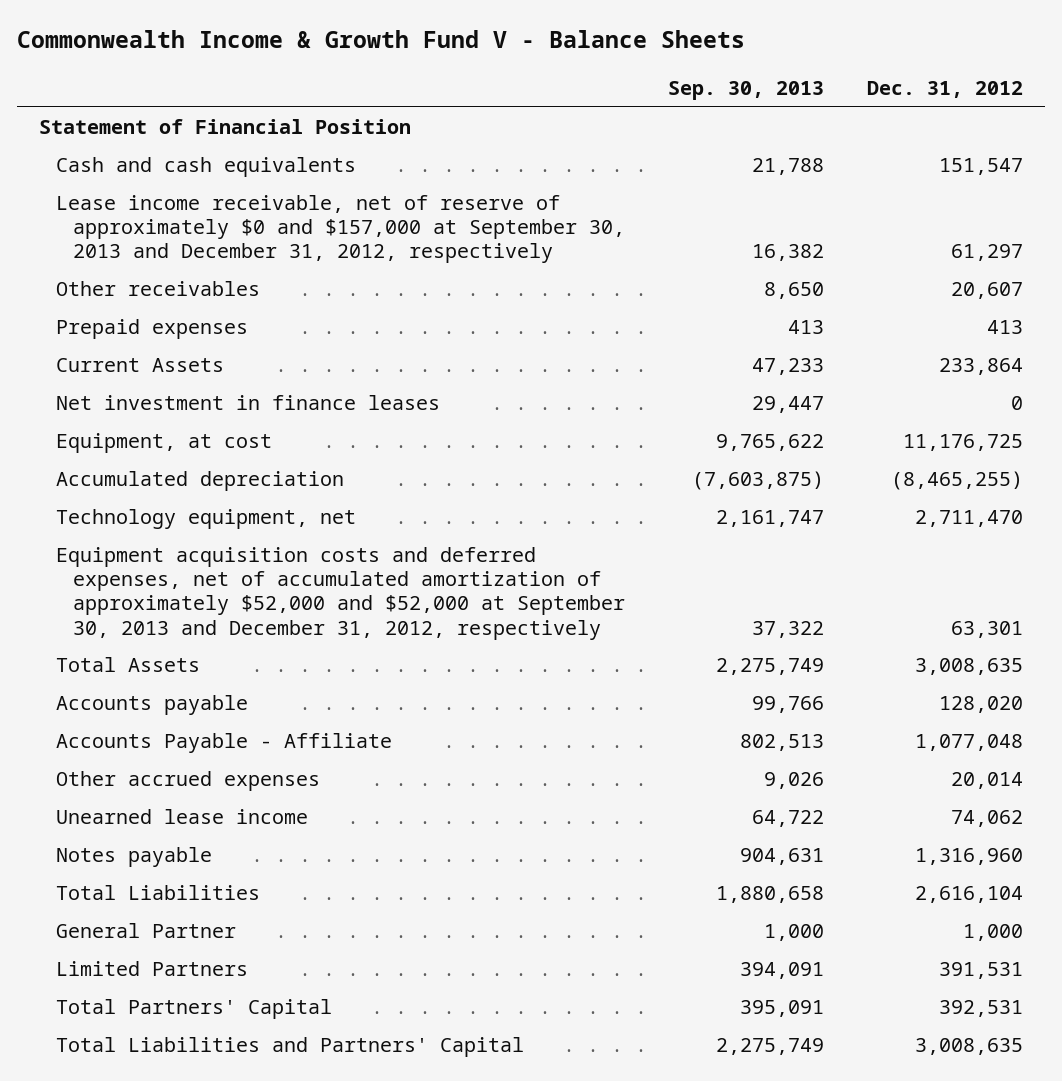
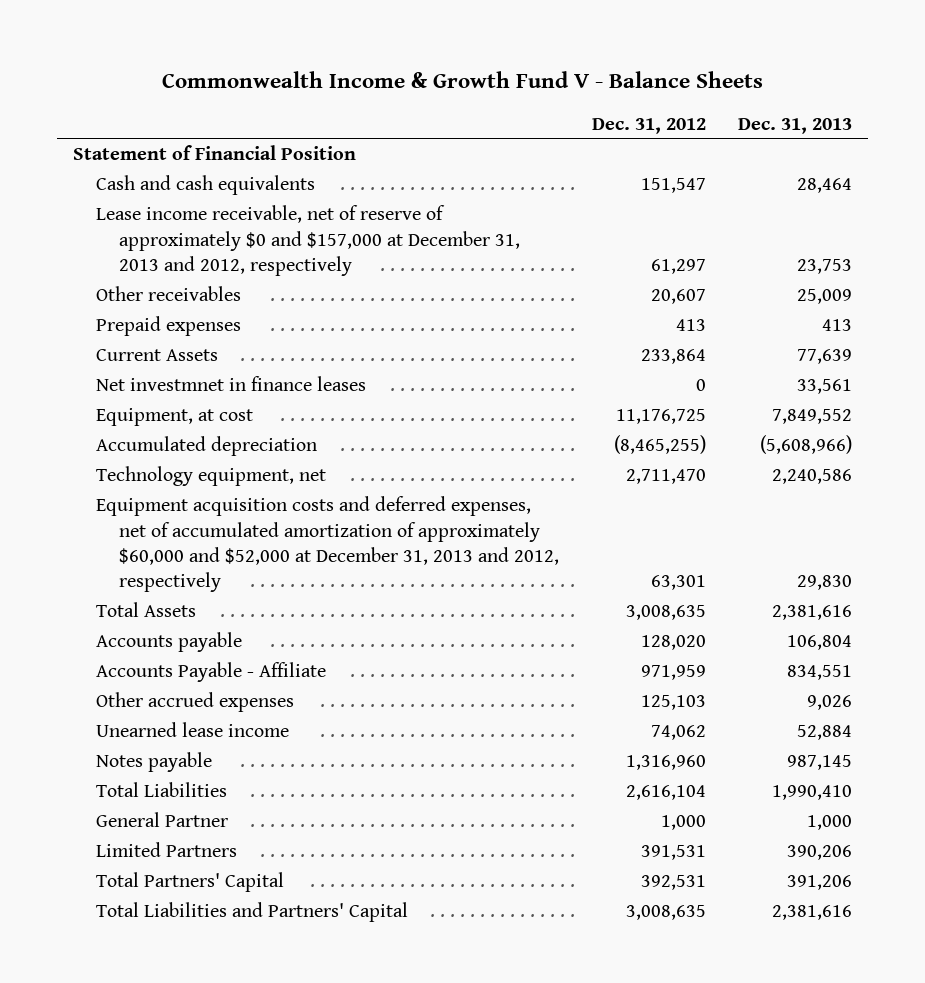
[668,80,825,100] Sep. 30, 2013 -> none
none -> [737,117,852,134] Dec. 31, 2013
[55,195,626,264] Lease income receivable, net of reserve of approximately $0 and $157,000 at September 30, 2013 and December 31, 2012, respectively -> [96,205,521,277] Lease income receivable, net of reserve of approximately $0 and $157,000 at December 31, 2013 and 2012, respectively
[55,395,440,411] Net investment in finance leases -> [96,376,367,392] Net investmnet in finance leases
[55,547,626,640] Equipment acquisition costs and deferred expenses, net of accumulated amortization of approximately $52,000 and $52,000 at September 30, 2013 and December 31, 2012, respectively -> [96,496,560,593] Equipment acquisition costs and deferred expenses, net of accumulated amortization of approximately $60,000 and $52,000 at December 31, 2013 and 2012, respectively
[915,734,1024,752] 1,077,048 -> [640,665,706,681] 971,959
[951,772,1024,790] 20,014 -> [640,695,706,711] 125,103

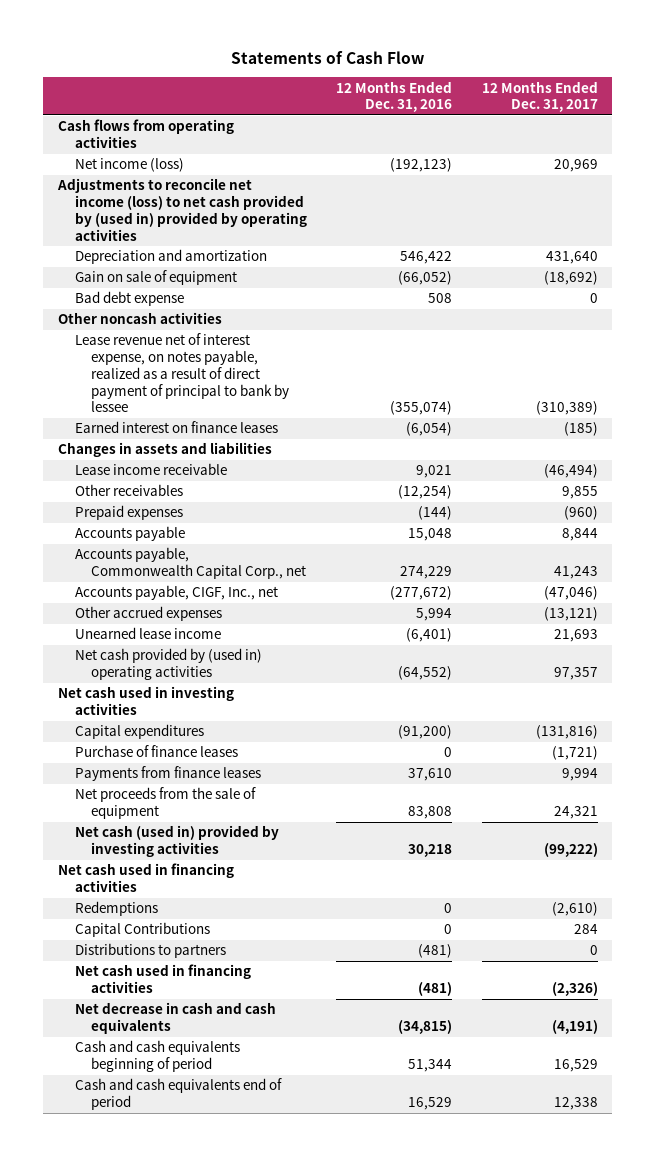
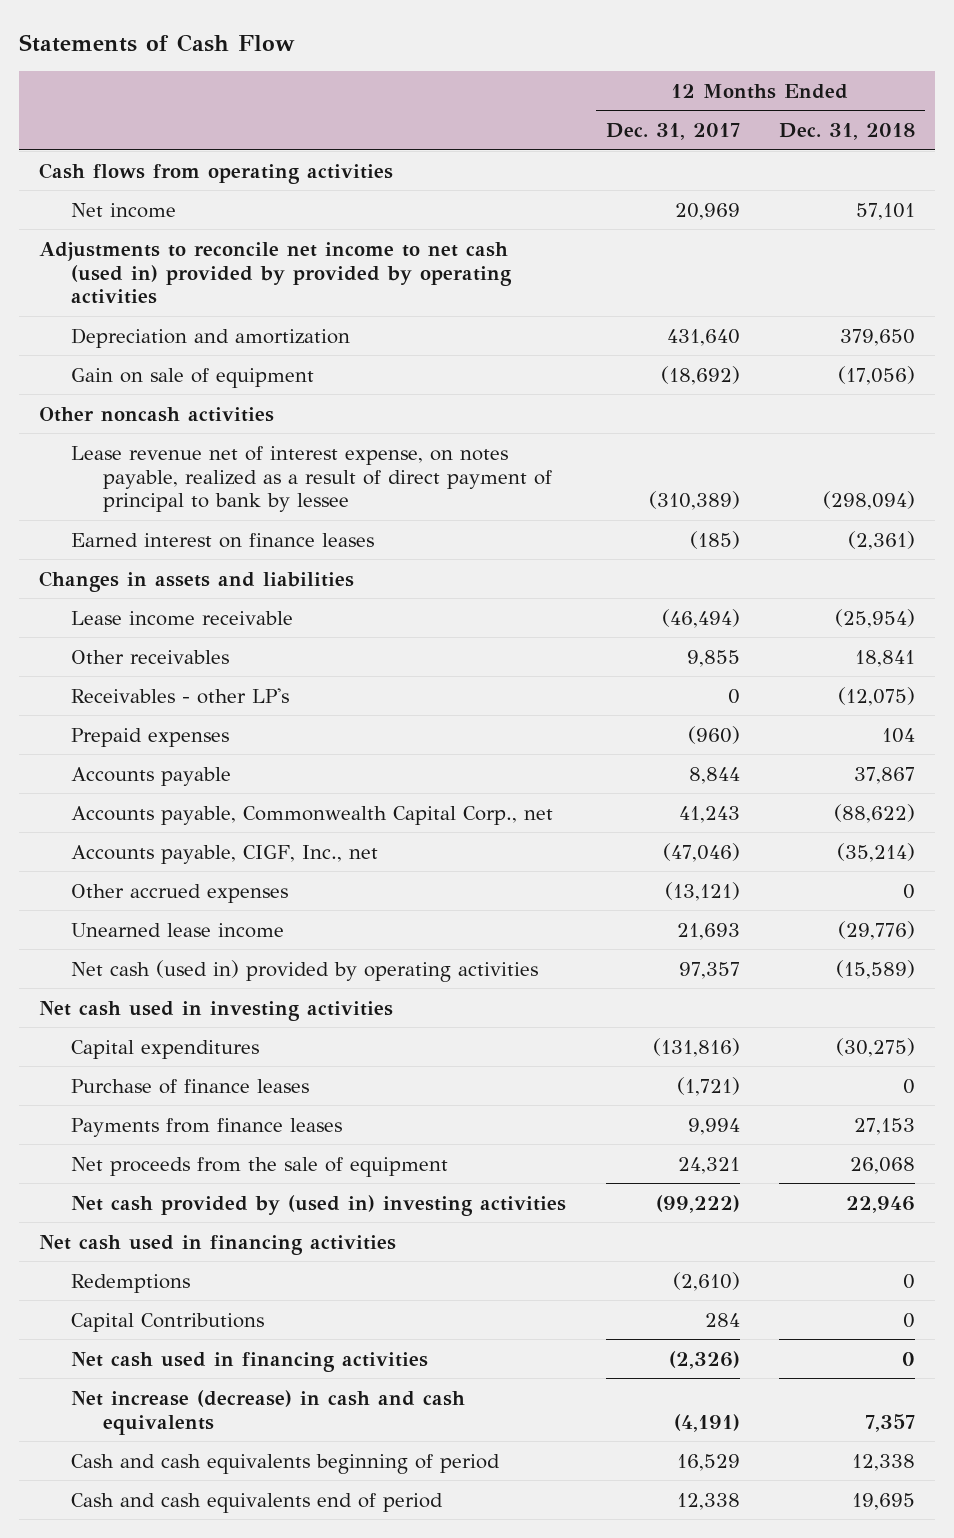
[336,80,453,113] 12 Months Ended Dec. 31, 2016 -> none
none -> [779,123,916,141] Dec. 31, 2018
[74,158,184,173] Net income (loss) -> [71,202,177,218] Net income
[57,178,307,241] Adjustments to reconcile net income (loss) to net cash provided by (used in) provided by operating activities -> [38,241,513,305] Adjustments to reconcile net income to net cash (used in) provided by provided by operating activities
[74,291,184,307] Bad debt expense -> none
none -> [71,687,290,704] Receivables - other LP's
[74,648,262,681] Net cash provided by (used in) operating activities -> [71,959,539,982] Net cash (used in) provided by operating activities
[74,825,279,858] Net cash (used in) provided by investing activities -> [71,1194,567,1216] Net cash provided by (used in) investing activities
[74,943,226,959] Distributions to partners -> none
[74,1002,276,1035] Net decrease in cash and cash equivalents -> [71,1389,466,1435] Net increase (decrease) in cash and cash equivalents

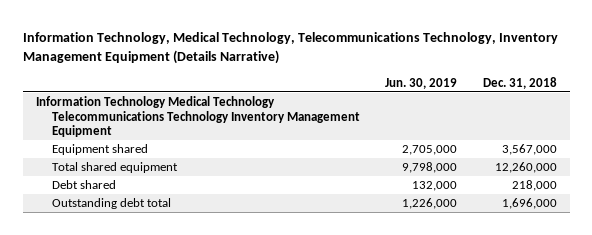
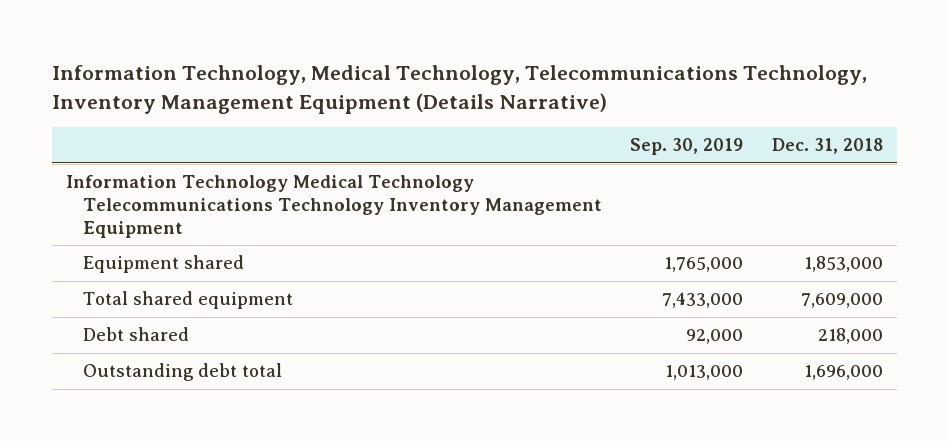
[385,77,458,89] Jun. 30, 2019 -> none
none -> [630,138,744,156] Sep. 30, 2019
[501,144,557,156] 3,567,000 -> [803,256,883,273] 1,853,000
[494,162,557,174] 12,260,000 -> [800,293,883,309] 7,609,000

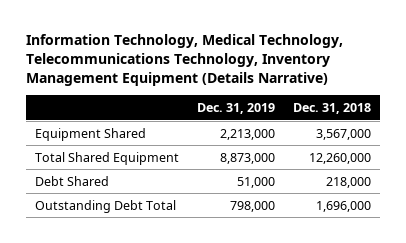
[630,138,744,156] Sep. 30, 2019 -> none
none -> [196,102,275,114] Dec. 31, 2019
[65,175,602,238] Information Technology Medical Technology Telecommunications Technology Inventory Management Equipment -> none
[82,255,244,274] Equipment shared -> [34,127,146,141] Equipment Shared
[803,256,883,273] 1,853,000 -> [315,128,371,140] 3,567,000
[82,291,293,310] Total shared equipment -> [34,151,179,165] Total Shared Equipment
[800,293,883,309] 7,609,000 -> [308,152,371,164] 12,260,000
[82,327,189,342] Debt shared -> [34,175,109,186] Debt Shared
[82,363,282,382] Outstanding debt total -> [34,199,176,213] Outstanding Debt Total

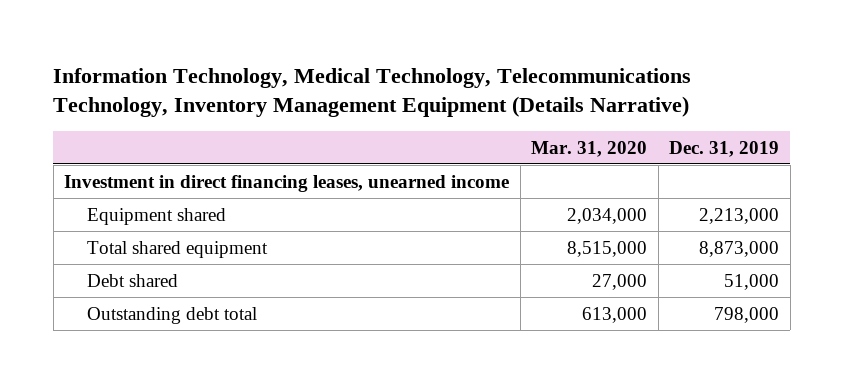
[292,102,371,114] Dec. 31, 2018 -> none
none -> [531,140,648,157] Mar. 31, 2020
none -> [64,174,510,192] Investment in direct financing leases, unearned income
[34,127,146,141] Equipment Shared -> [86,207,226,225] Equipment shared
[34,151,179,165] Total Shared Equipment -> [86,240,268,258] Total shared equipment
[34,175,109,186] Debt Shared -> [86,273,178,287] Debt shared
[34,199,176,213] Outstanding Debt Total -> [86,306,257,324] Outstanding debt total

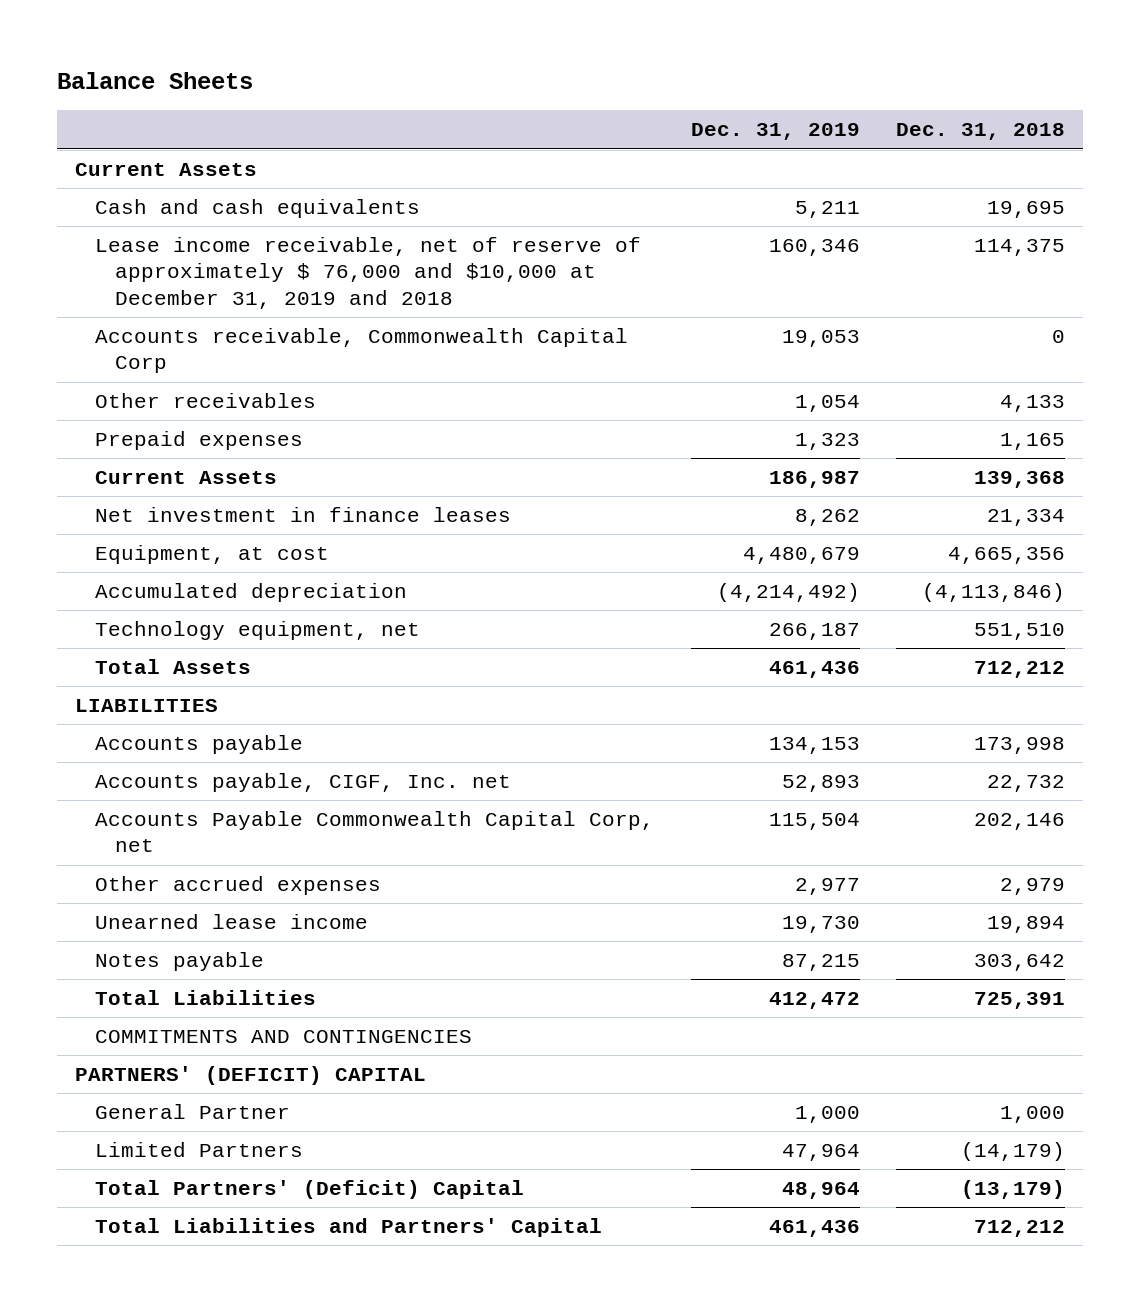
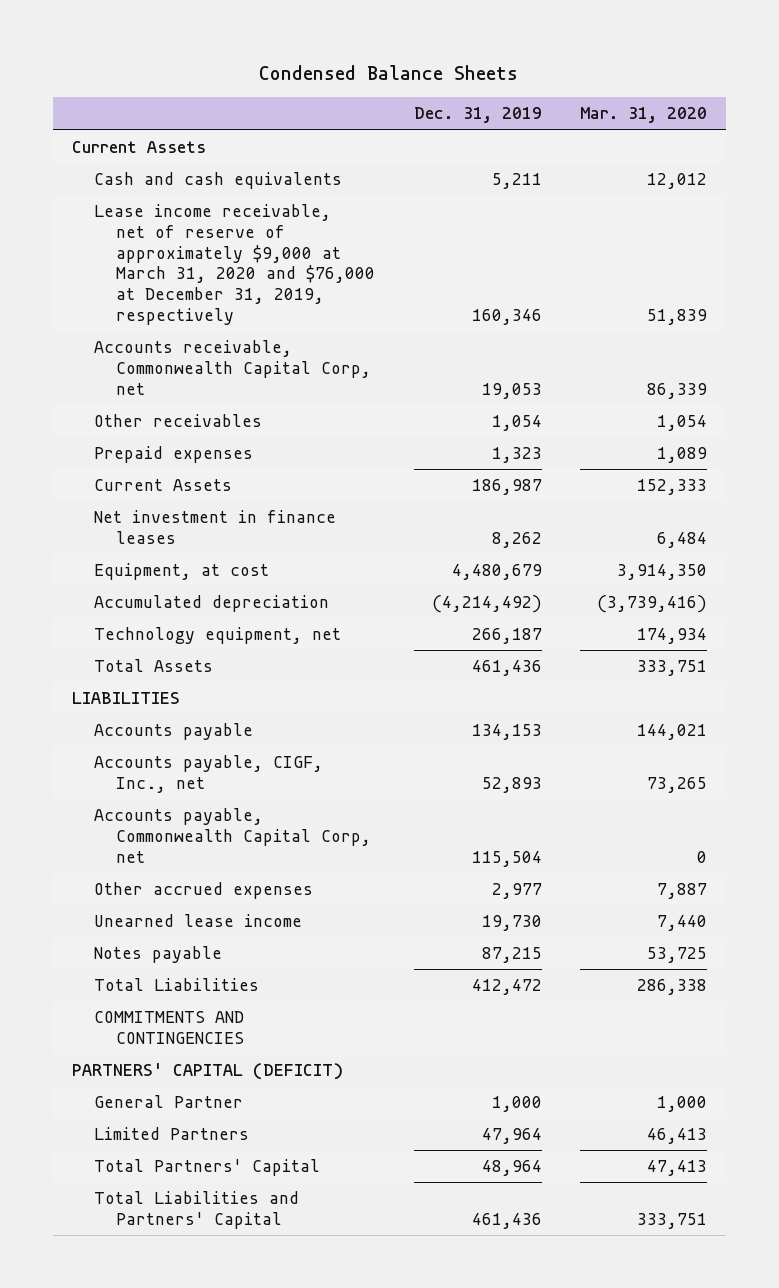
[57,72,254,90] Balance Sheets -> [259,65,519,81] Condensed Balance Sheets
[895,123,1065,141] Dec. 31, 2018 -> none
none -> [579,107,707,124] Mar. 31, 2020
[95,237,642,309] Lease income receivable, net of reserve of approximately $ 76,000 and $10,000 at December 31, 2019 and 2018 -> [94,204,376,325] Lease income receivable, net of reserve of approximately $9,000 at March 31, 2020 and $76,000 at December 31, 2019, respectively
[95,328,629,374] Accounts receivable, Commonwealth Capital Corp -> [94,340,372,395] Accounts receivable, Commonwealth Capital Corp, net
[95,773,512,793] Accounts payable, CIGF, Inc. net -> [94,755,324,793] Accounts payable, CIGF, Inc., net
[95,811,655,853] Accounts Payable Commonwealth Capital Corp, net -> [94,808,372,863] Accounts payable, Commonwealth Capital Corp, net
[75,1066,427,1086] PARTNERS' (DEFICIT) CAPITAL -> [72,1063,344,1081] PARTNERS' CAPITAL (DEFICIT)
[95,1180,525,1200] Total Partners' (Deficit) Capital -> [94,1159,321,1177] Total Partners' Capital

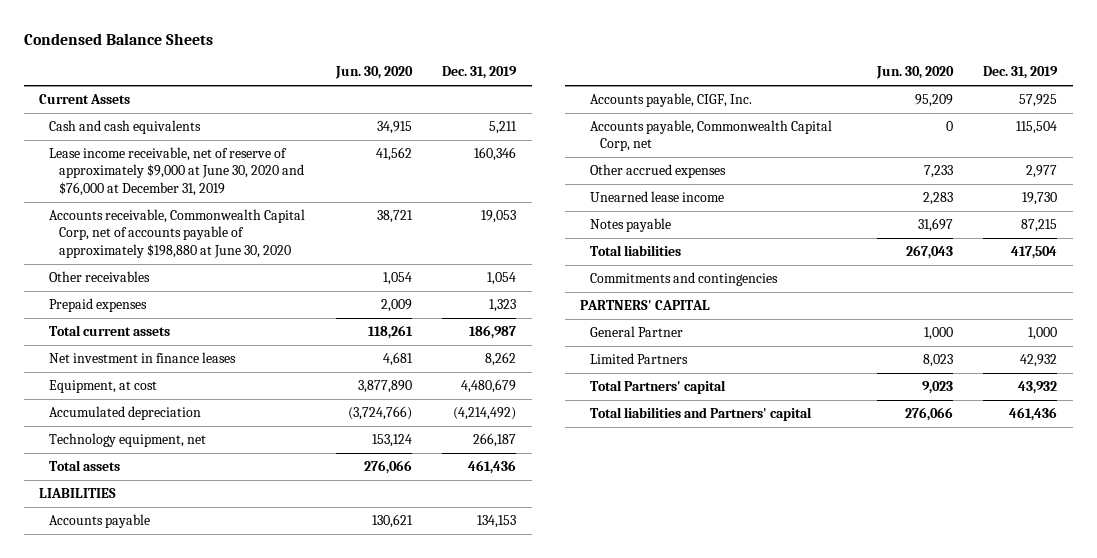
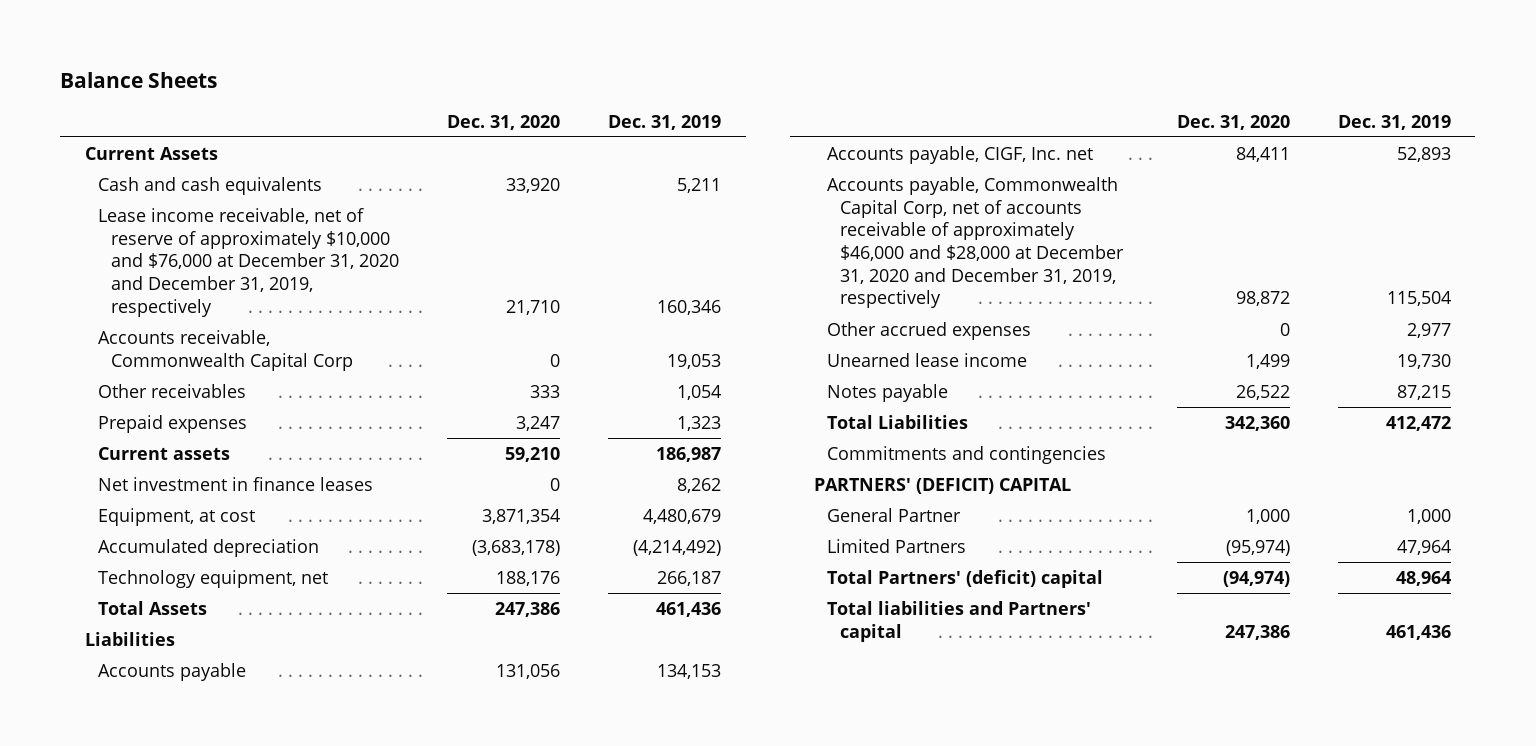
[24,32,214,45] Condensed Balance Sheets -> [60,72,218,89] Balance Sheets
[334,66,413,80] Jun. 30, 2020 -> none
none -> [447,114,561,130] Dec. 31, 2020
[49,146,305,196] Lease income receivable, net of reserve of approximately $9,000 at June 30, 2020 and $76,000 at December 31, 2019 -> [97,207,399,317] Lease income receivable, net of reserve of approximately $10,000 and $76,000 at December 31, 2020 and December 31, 2019, respectively
[49,208,306,258] Accounts receivable, Commonwealth Capital Corp, net of accounts payable of approximately $198,880 at June 30, 2020 -> [97,329,353,371] Accounts receivable, Commonwealth Capital Corp
[49,324,171,336] Total current assets -> [97,446,230,460] Current assets
[49,459,121,471] Total assets -> [97,600,207,615] Total Assets
[39,487,117,498] LIABILITIES -> [84,631,175,646] Liabilities
[590,92,753,107] Accounts payable, CIGF, Inc. -> [827,145,1094,164] Accounts payable, CIGF, Inc. net
[1019,93,1058,107] 57,925 -> [1396,146,1451,162] 52,893
[590,119,833,152] Accounts payable, Commonwealth Capital Corp, net -> [827,176,1125,309] Accounts payable, Commonwealth Capital Corp, net of accounts receivable of approximately $46,000 and $28,000 at December 31, 2020 and December 31, 2019, respectively
[590,244,682,256] Total liabilities -> [827,414,969,429] Total Liabilities
[1011,245,1058,259] 417,504 -> [1385,415,1451,431] 412,472
[580,299,711,310] PARTNERS' CAPITAL -> [814,477,1072,494] PARTNERS' (DEFICIT) CAPITAL
[1020,353,1058,367] 42,932 -> [1396,539,1451,555] 47,964
[590,379,727,394] Total Partners' capital -> [827,569,1104,588] Total Partners' (deficit) capital
[1018,380,1058,394] 43,932 -> [1395,570,1451,586] 48,964

